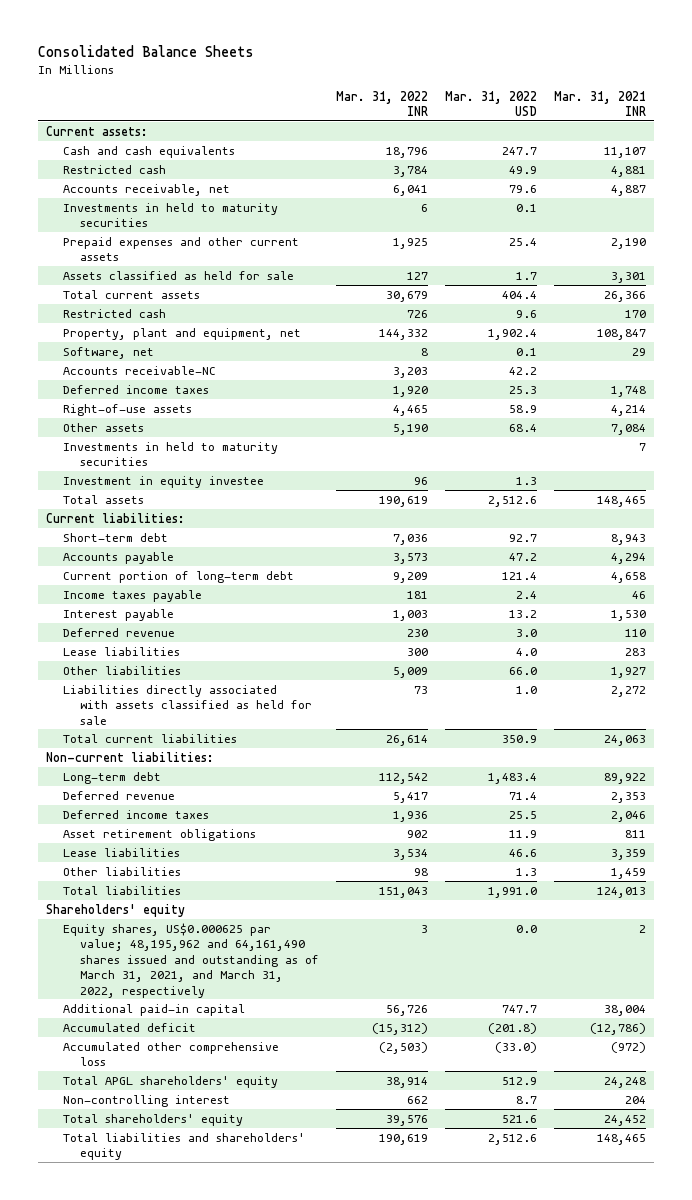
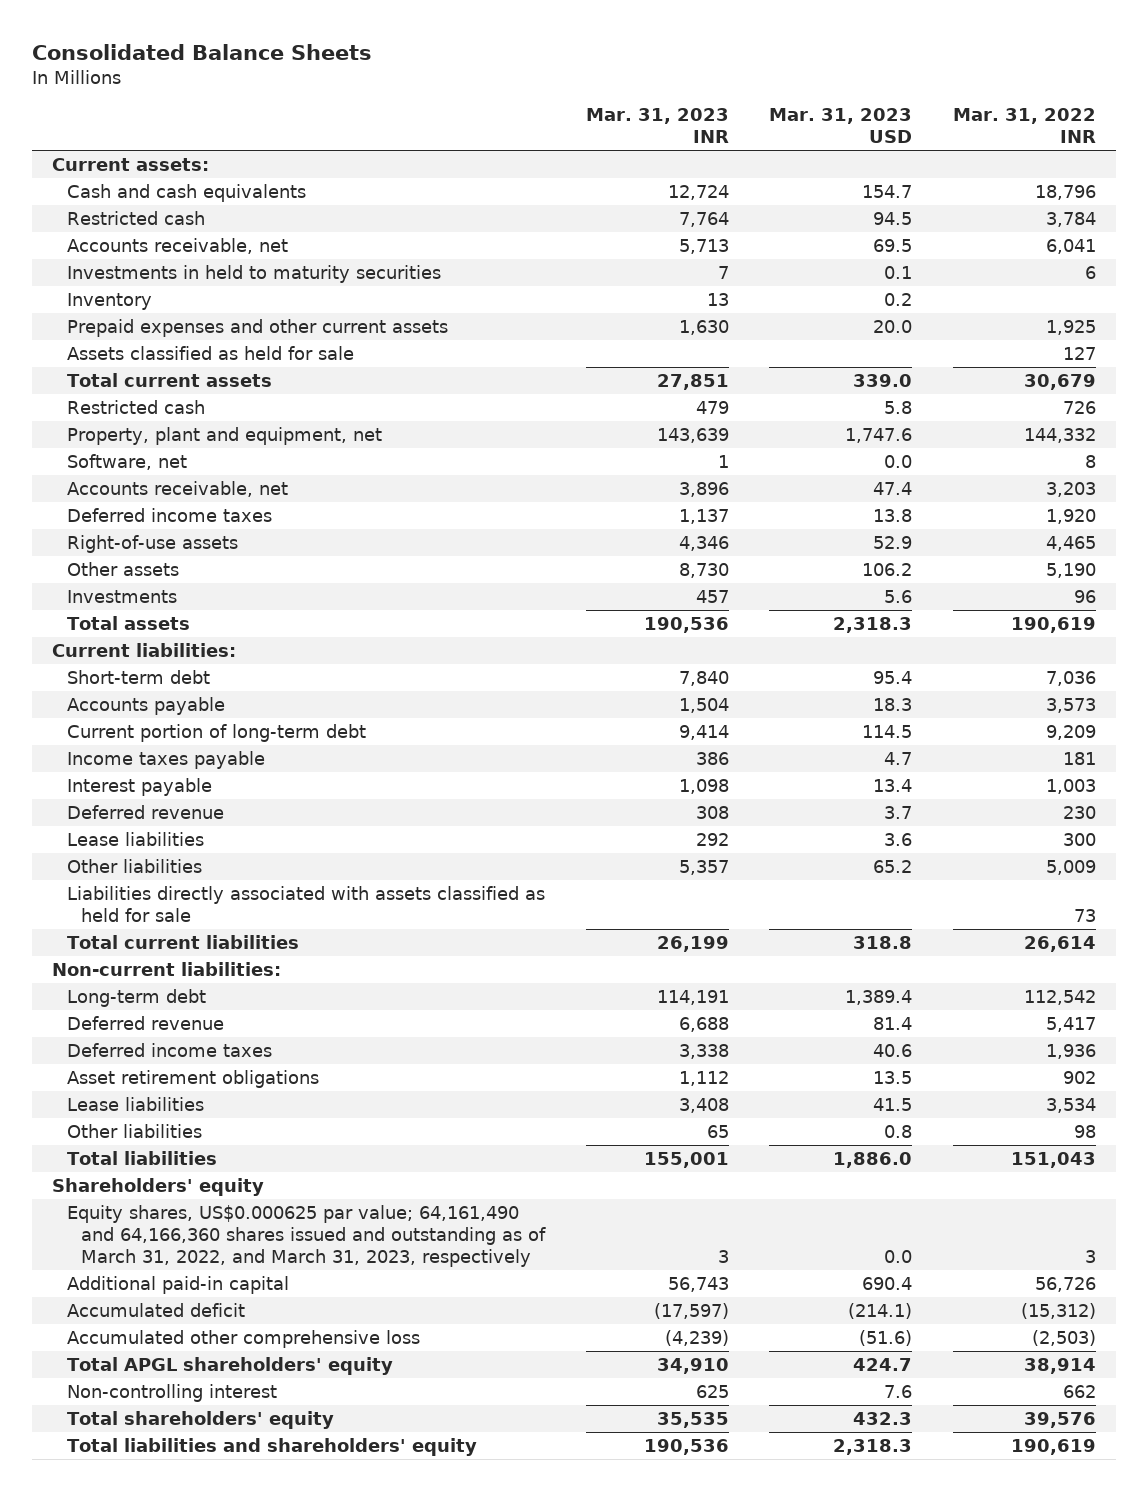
[444,90,537,116] Mar. 31, 2022 USD -> none
[553,90,646,116] Mar. 31, 2021 INR -> none
none -> [585,108,729,144] Mar. 31, 2023 INR
none -> [769,108,913,144] Mar. 31, 2023 USD
none -> [66,293,152,311] Inventory
[62,365,216,375] Accounts receivable-NC -> [66,481,288,498] Accounts receivable, net
[62,441,278,467] Investments in held to maturity securities -> none
[62,475,264,488] Investment in equity investee -> [66,590,177,604] Investments
[62,922,319,998] Equity shares, US$0.000625 par value; 48,195,962 and 64,161,490 shares issued and outstanding as of March 31, 2021, and March 31, 2022, respectively -> [66,1205,546,1267] Equity shares, US$0.000625 par value; 64,161,490 and 64,166,360 shares issued and outstanding as of March 31, 2022, and March 31, 2023, respectively

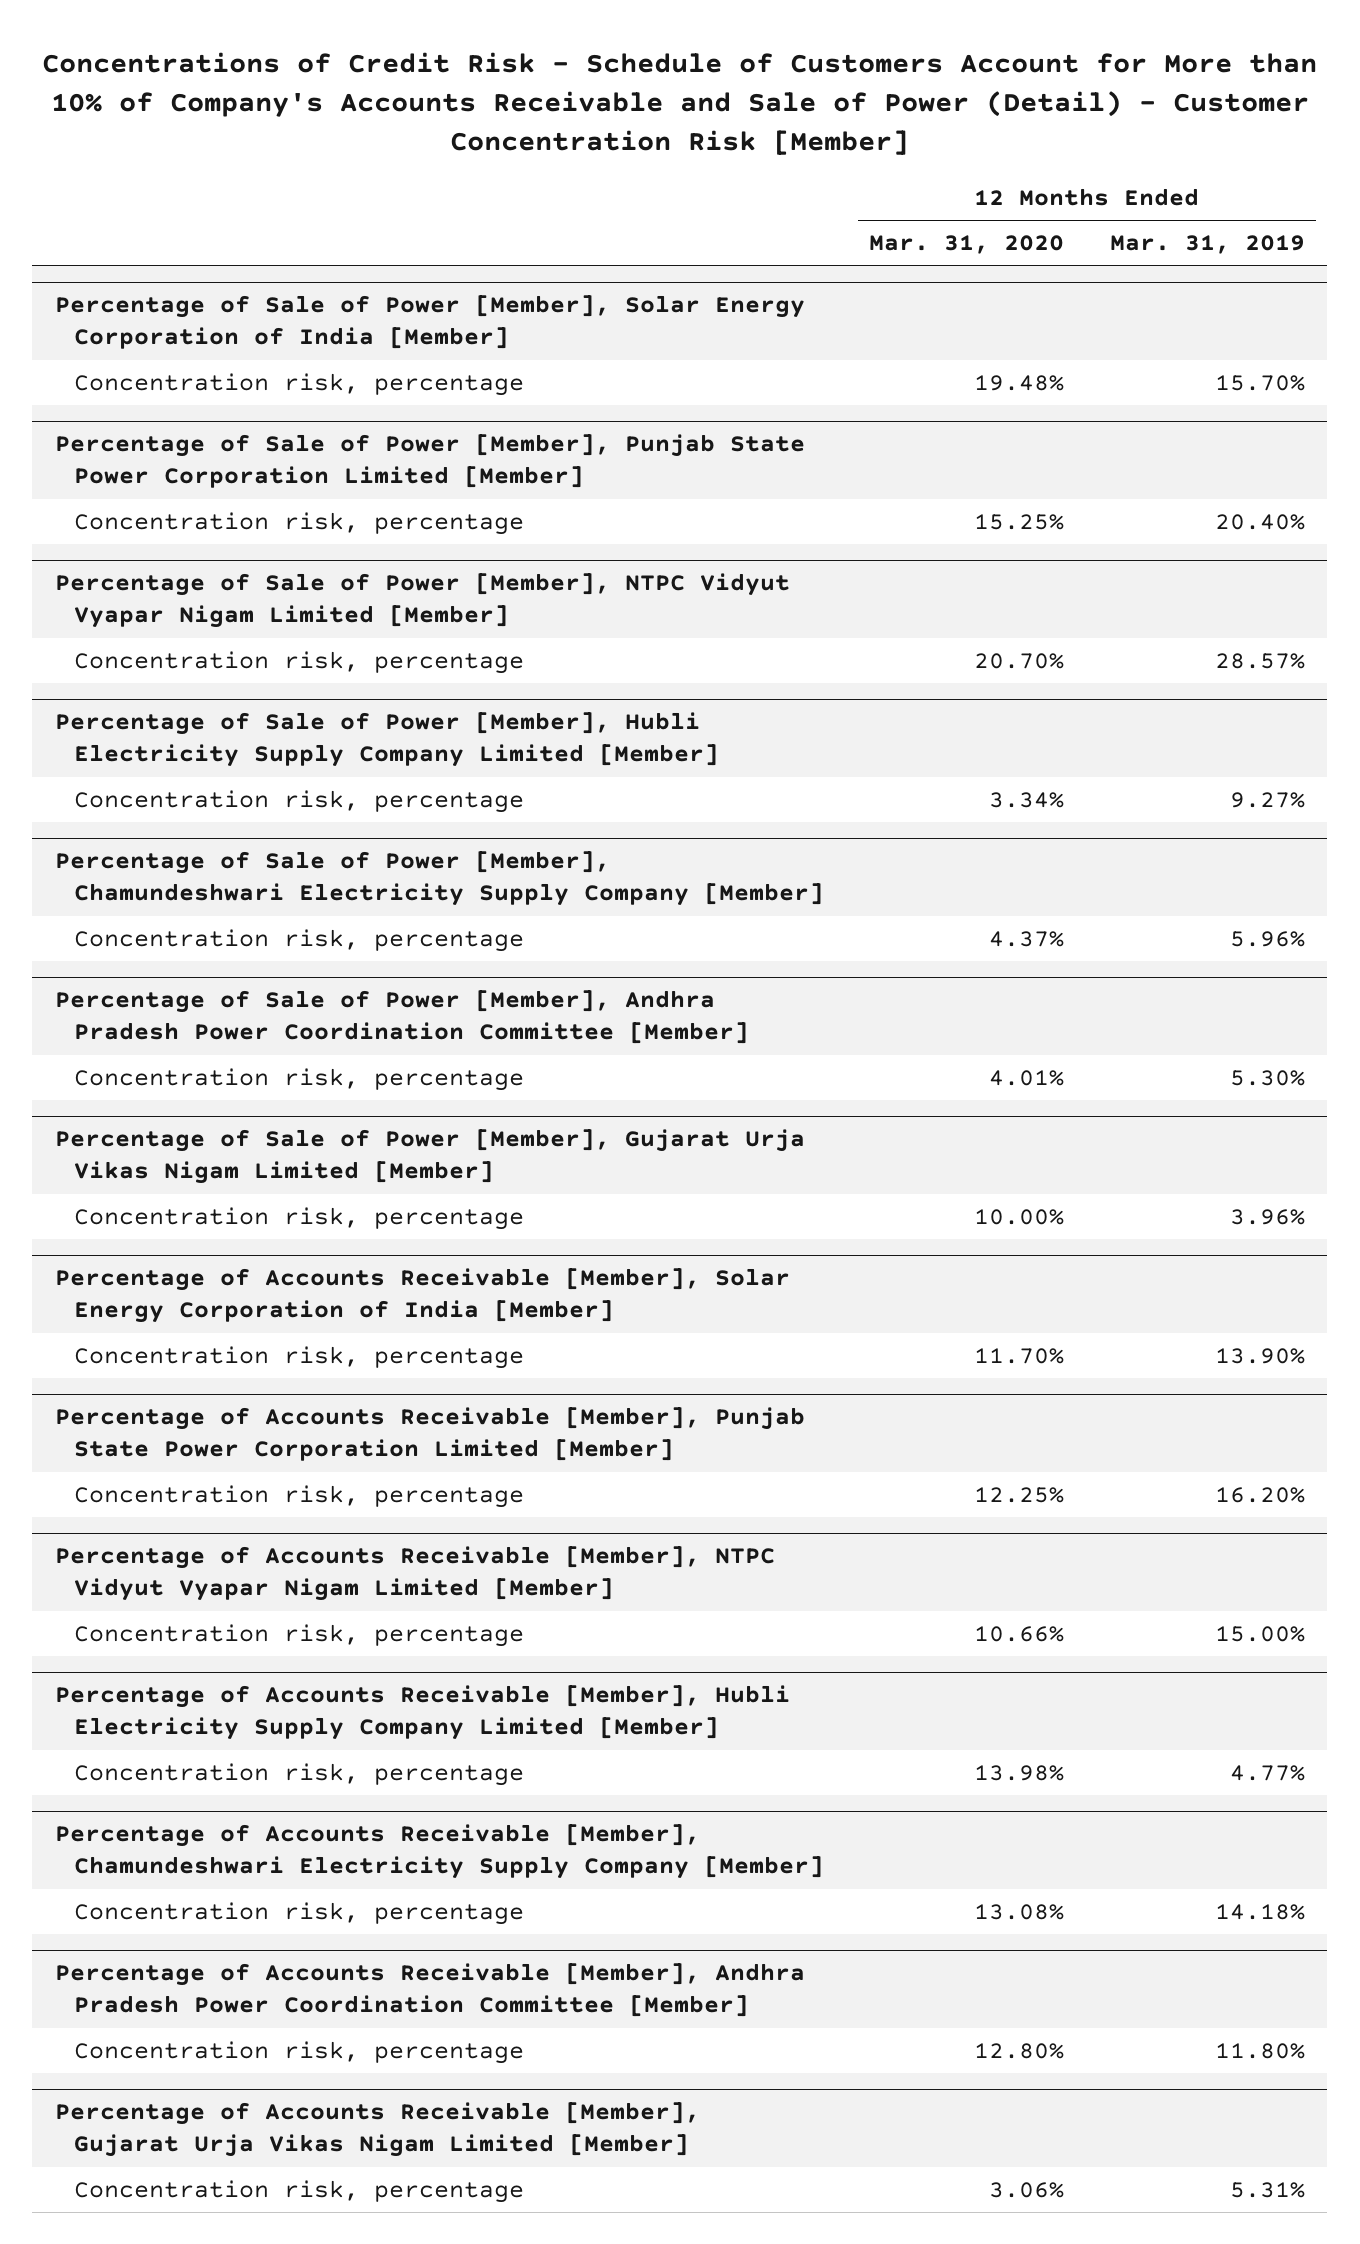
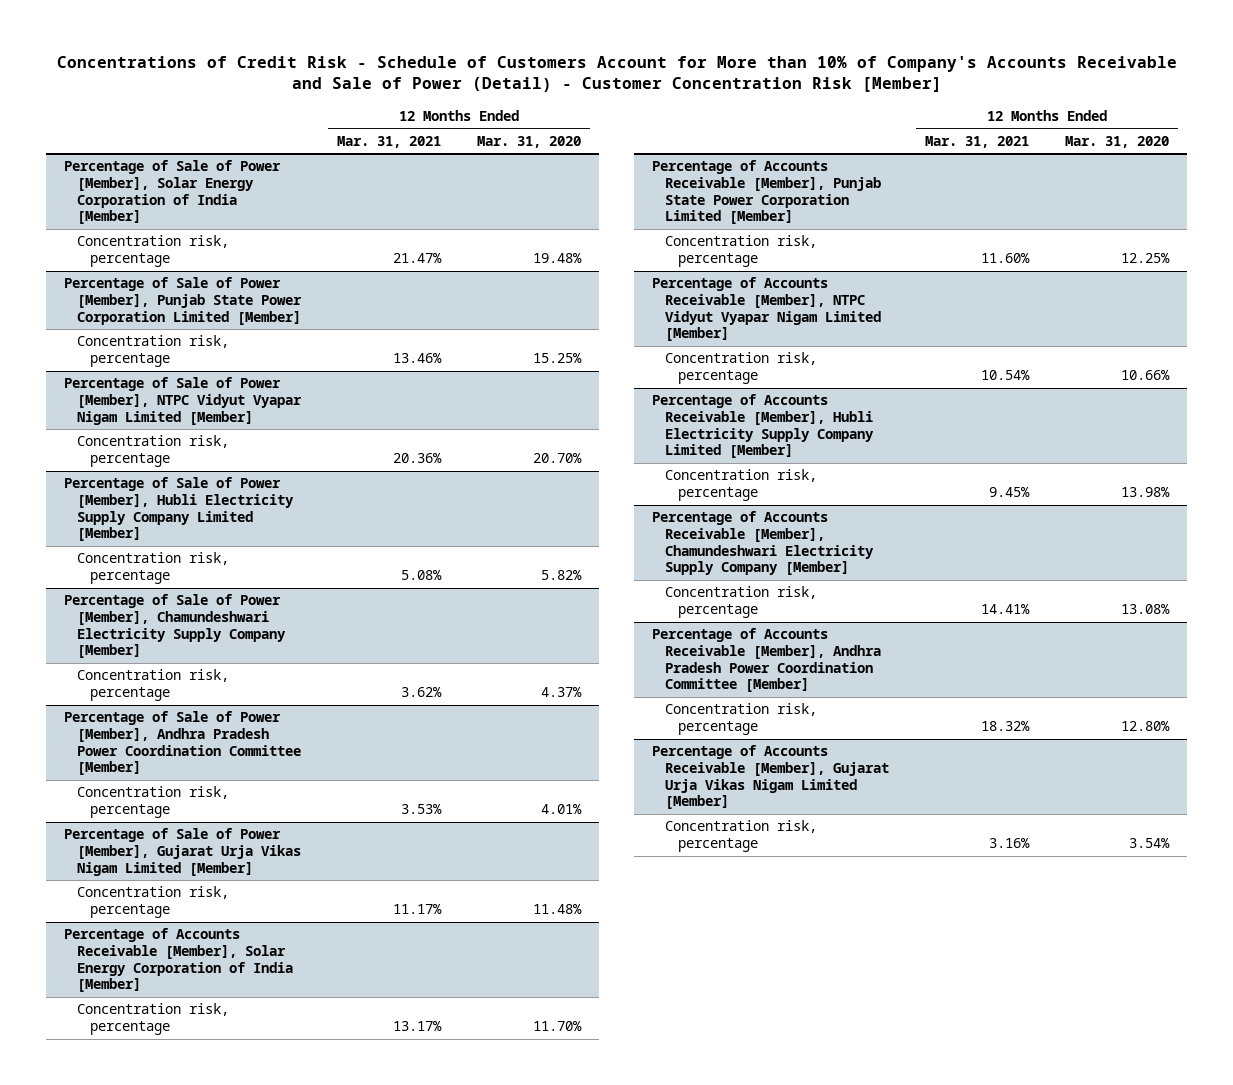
[1109,235,1305,255] Mar. 31, 2019 -> none
none -> [337,135,442,148] Mar. 31, 2021
[989,792,1065,809] 3.34% -> [541,570,583,581] 5.82%
[974,1209,1065,1226] 10.00% -> [533,904,583,915] 11.48%
[989,2182,1065,2199] 3.06% -> [1129,838,1171,849] 3.54%

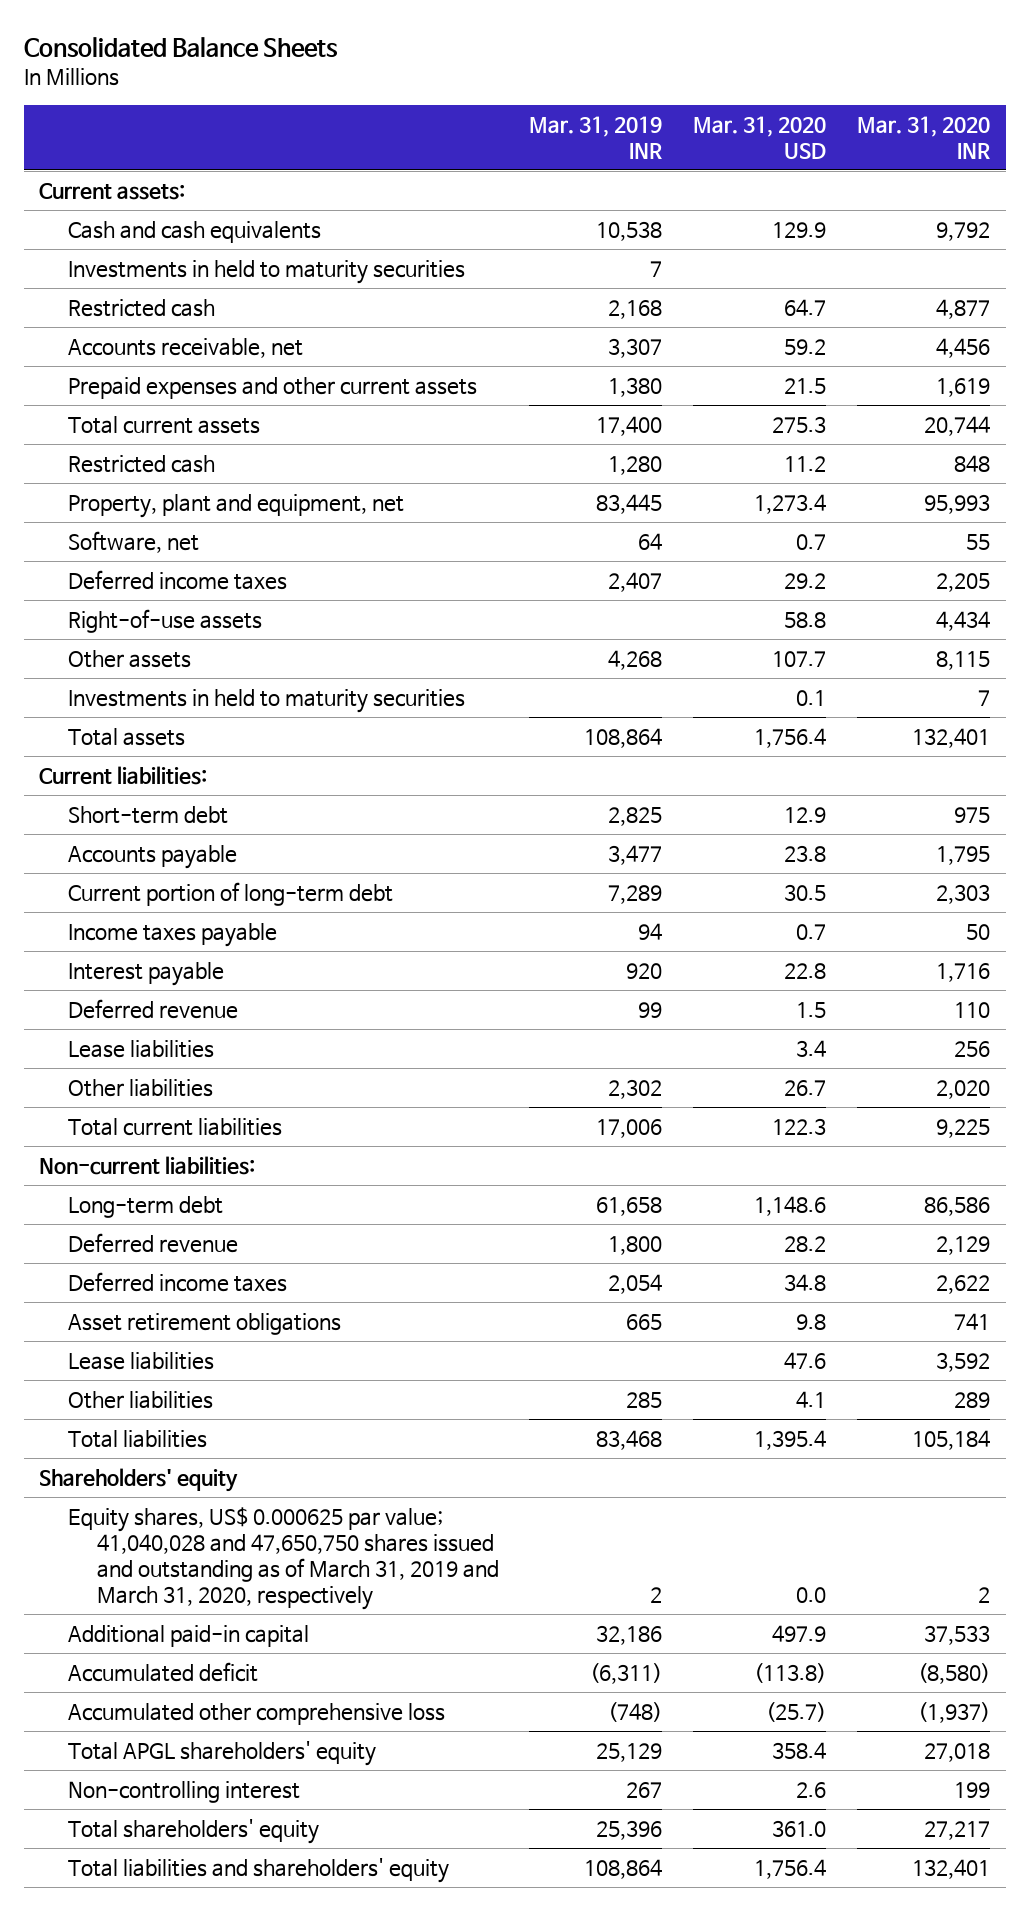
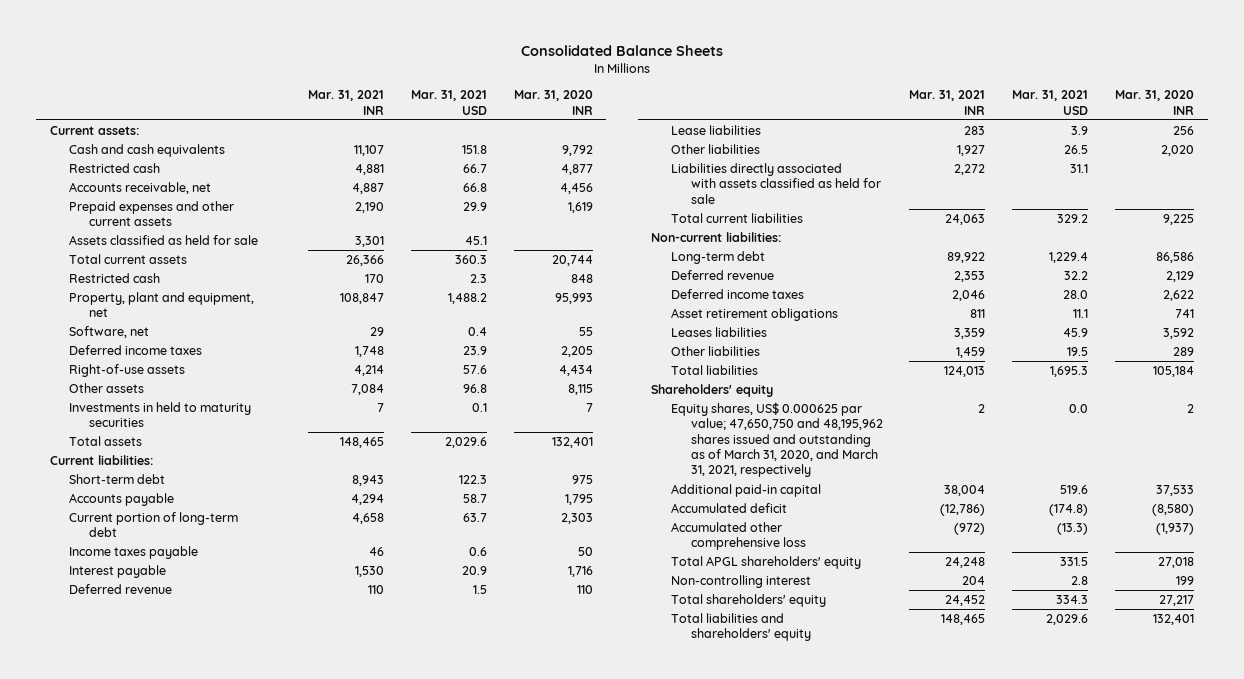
[529,115,663,159] Mar. 31, 2019 INR -> none
[693,115,827,159] Mar. 31, 2020 USD -> none
none -> [307,90,384,115] Mar. 31, 2021 INR
none -> [410,90,487,115] Mar. 31, 2021 USD
[67,259,465,284] Investments in held to maturity securities -> none
none -> [69,234,259,245] Assets classified as held for sale
none -> [670,162,881,204] Liabilities directly associated with assets classified as held for sale
[67,1351,214,1370] Lease liabilities -> [670,326,767,337] Leases liabilities
[67,1506,499,1611] Equity shares, US$ 0.000625 par value; 41,040,028 and 47,650,750 shares issued and outstanding as of March 31, 2019 and March 31, 2020, respectively -> [670,401,883,478] Equity shares, US$ 0.000625 par value; 47,650,750 and 48,195,962 shares issued and outstanding as of March 31, 2020, and March 31, 2021, respectively

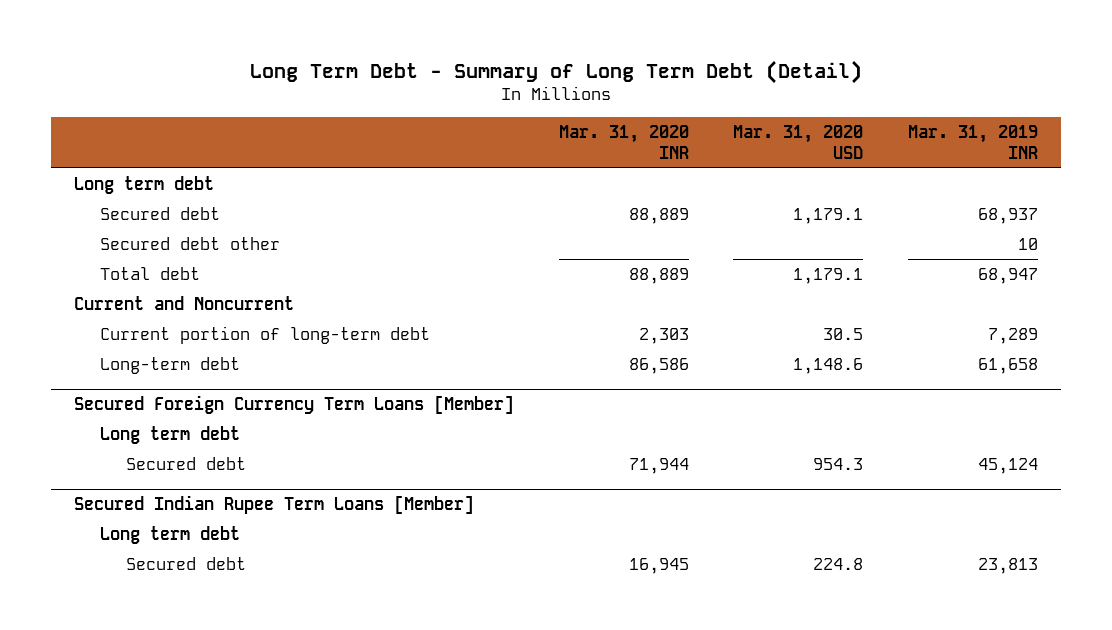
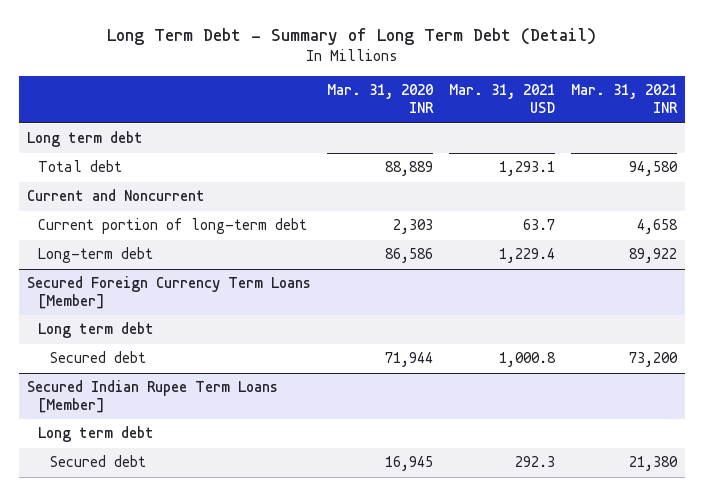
[733,125,864,159] Mar. 31, 2020 USD -> none
[908,125,1039,159] Mar. 31, 2019 INR -> none
none -> [448,84,555,114] Mar. 31, 2021 USD
none -> [571,84,679,114] Mar. 31, 2021 INR
[100,206,221,220] Secured debt -> none
[100,236,281,250] Secured debt other -> none

